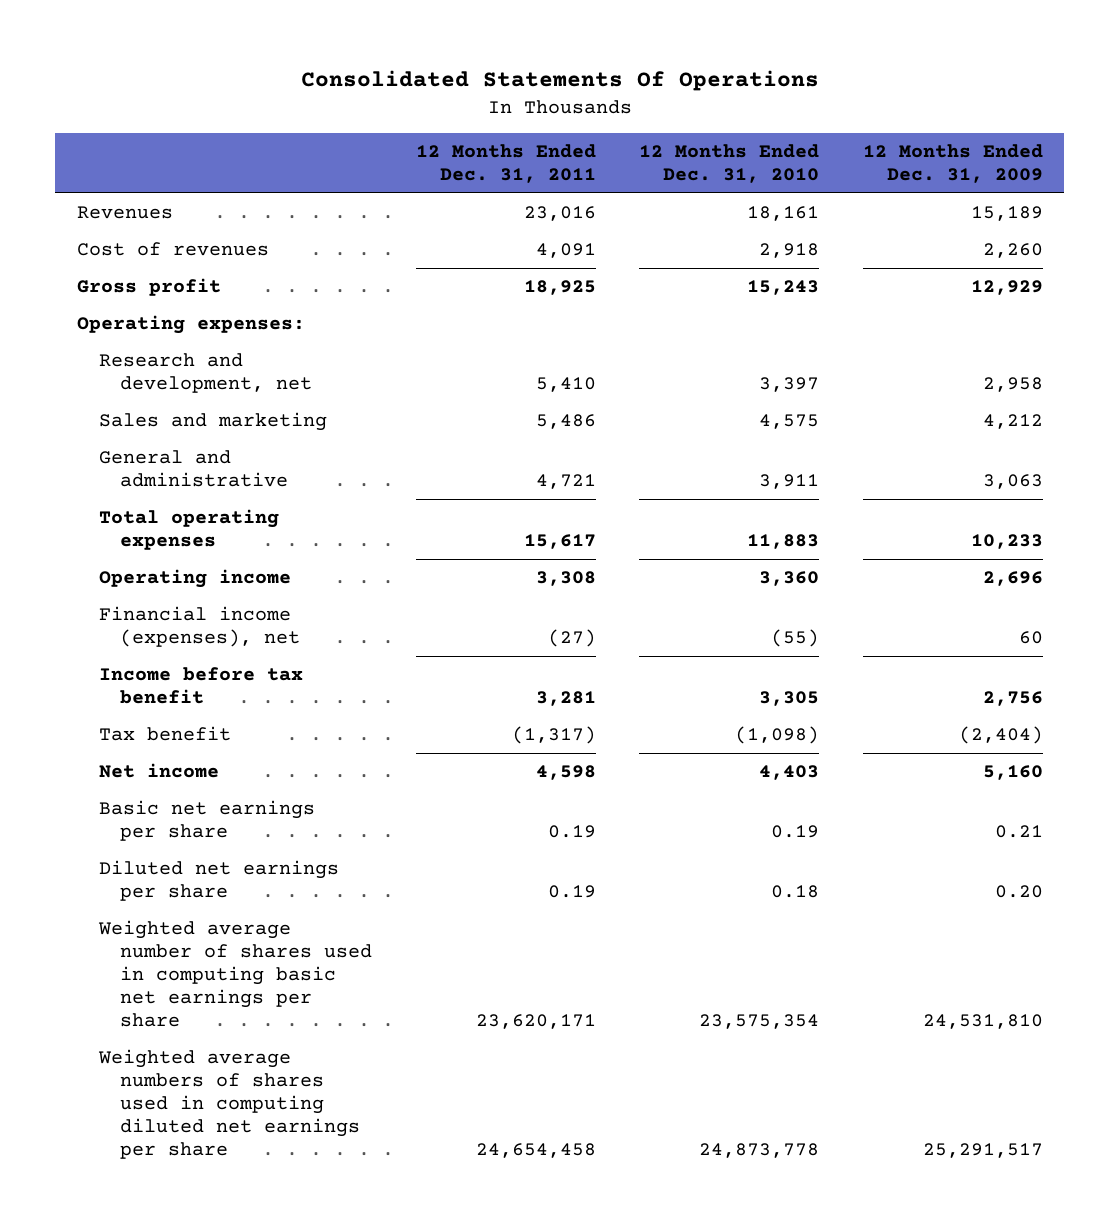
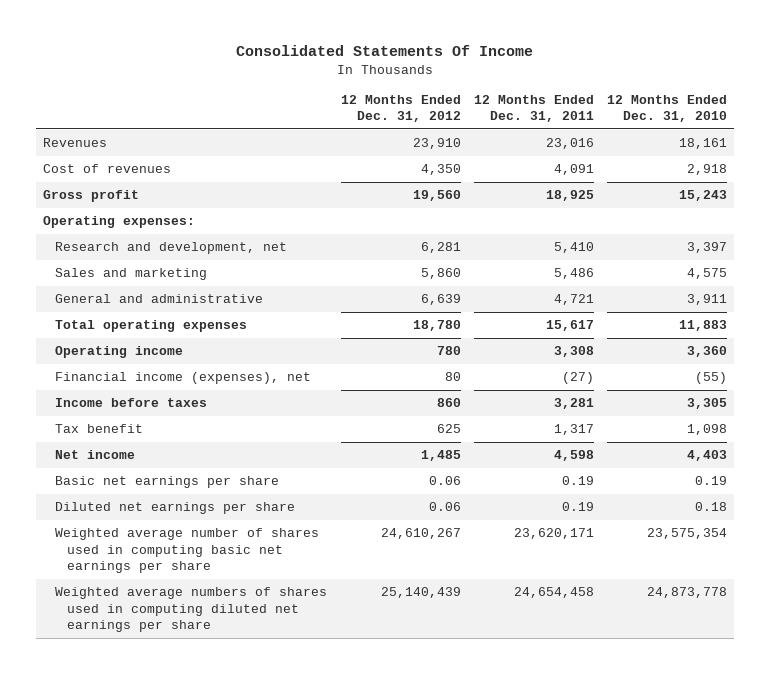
[300,70,819,92] Consolidated Statements Of Operations -> [236,45,534,57] Consolidated Statements Of Income
[862,144,1043,184] 12 Months Ended Dec. 31, 2009 -> none
none -> [340,94,461,123] 12 Months Ended Dec. 31, 2012
[98,667,303,705] Income before tax benefit -> [55,398,208,408] Income before taxes
[511,726,596,745] (1,317) -> [553,424,594,436] 1,317
[735,726,820,745] (1,098) -> [687,424,728,436] 1,098

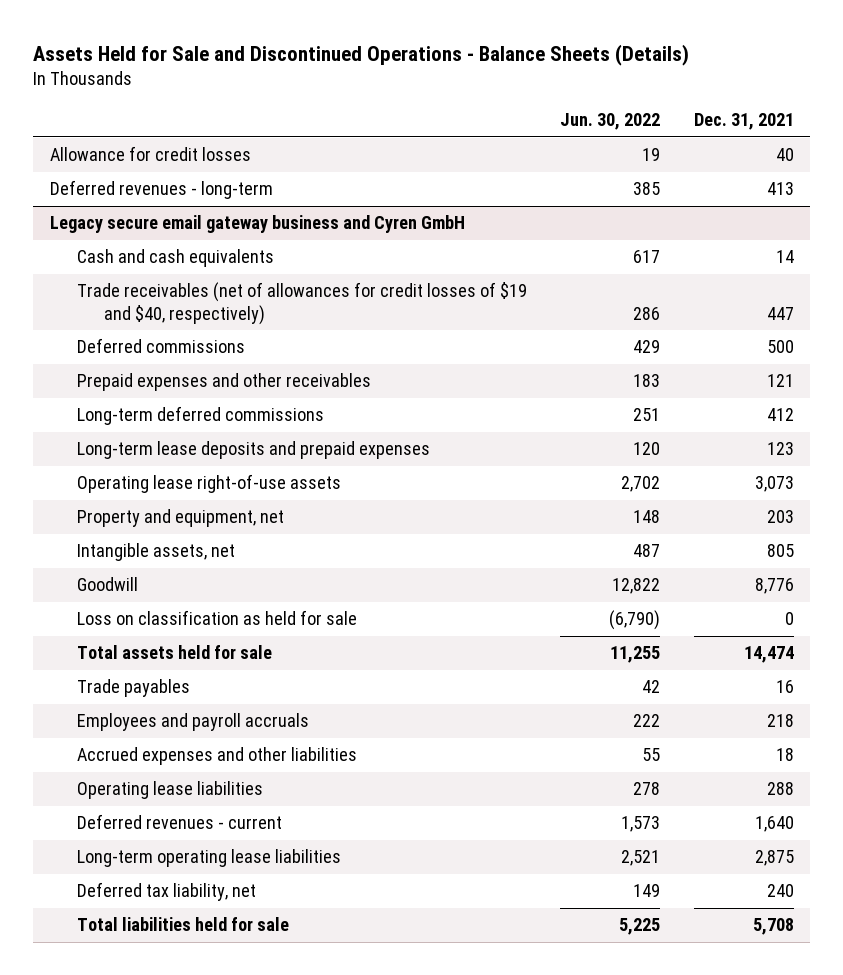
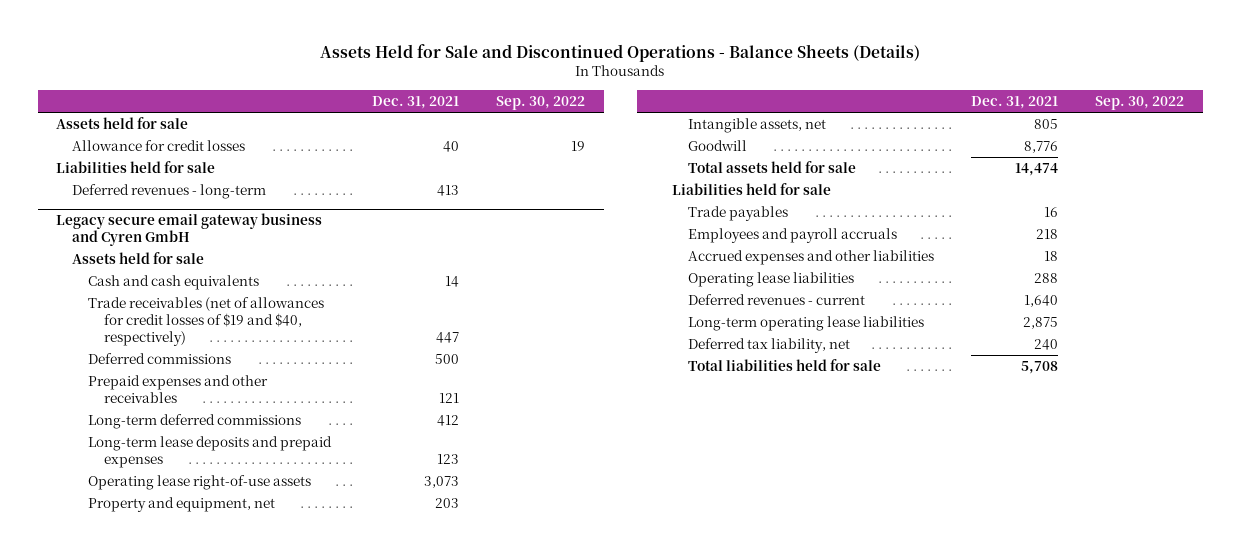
[560,113,661,131] Jun. 30, 2022 -> none
none -> [495,95,585,110] Sep. 30, 2022
none -> [56,117,189,130] Assets held for sale
none -> [56,161,216,174] Liabilities held for sale
none -> [72,252,205,265] Assets held for sale
[76,610,357,626] Loss on classification as held for sale -> none
none -> [671,183,831,196] Liabilities held for sale

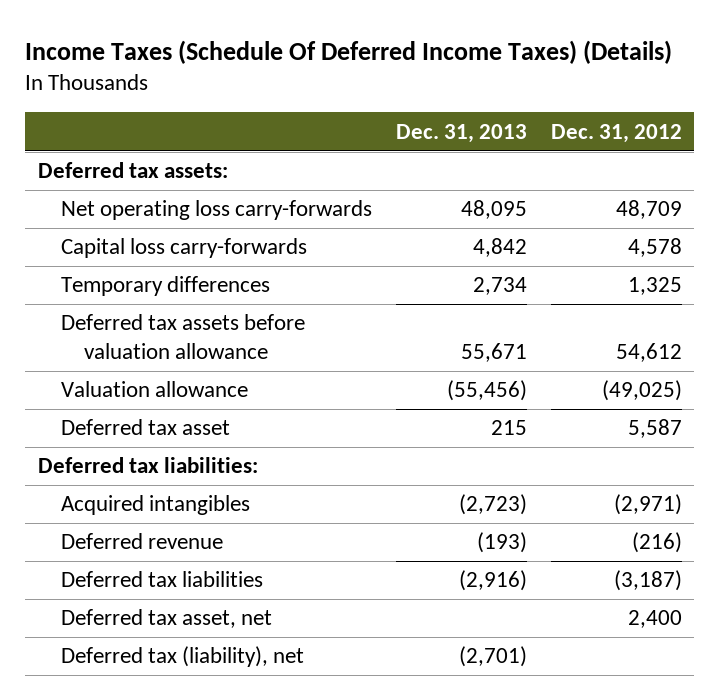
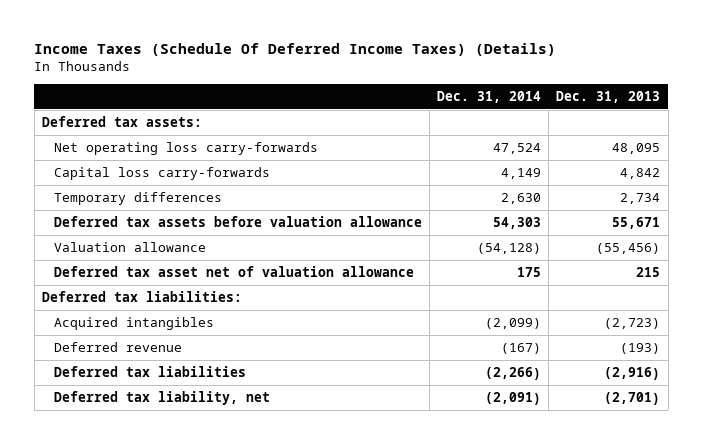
[550,123,682,143] Dec. 31, 2012 -> none
none -> [437,90,542,103] Dec. 31, 2014
[60,419,230,436] Deferred tax asset -> [53,265,414,277] Deferred tax asset net of valuation allowance
[60,609,272,629] Deferred tax asset, net -> none
[60,646,304,668] Deferred tax (liability), net -> [53,390,270,405] Deferred tax liability, net

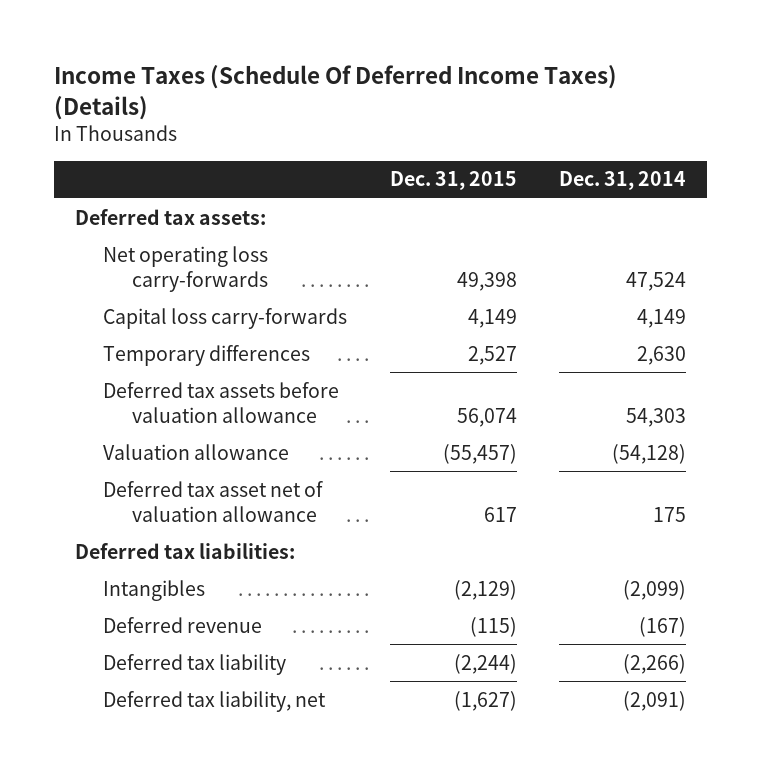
[556,90,661,103] Dec. 31, 2013 -> none
none -> [389,171,517,191] Dec. 31, 2015
[53,316,214,330] Acquired intangibles -> [103,579,206,601] Intangibles
[53,365,246,377] Deferred tax liabilities -> [103,653,287,675] Deferred tax liability

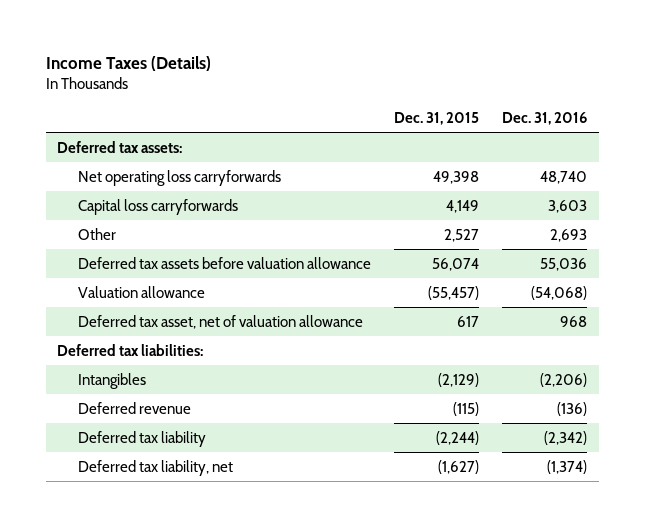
[53,65,617,120] Income Taxes (Schedule Of Deferred Income Taxes) (Details) -> [45,55,211,71] Income Taxes (Details)
[559,171,687,191] Dec. 31, 2014 -> none
none -> [502,111,588,125] Dec. 31, 2016
[103,245,269,292] Net operating loss carry-forwards -> [78,169,282,186] Net operating loss carryforwards
[103,307,348,329] Capital loss carry-forwards -> [78,198,239,215] Capital loss carryforwards
[103,344,311,366] Temporary differences -> [78,227,117,240] Other
[103,480,324,522] Deferred tax asset net of valuation allowance -> [78,314,364,329] Deferred tax asset, net of valuation allowance

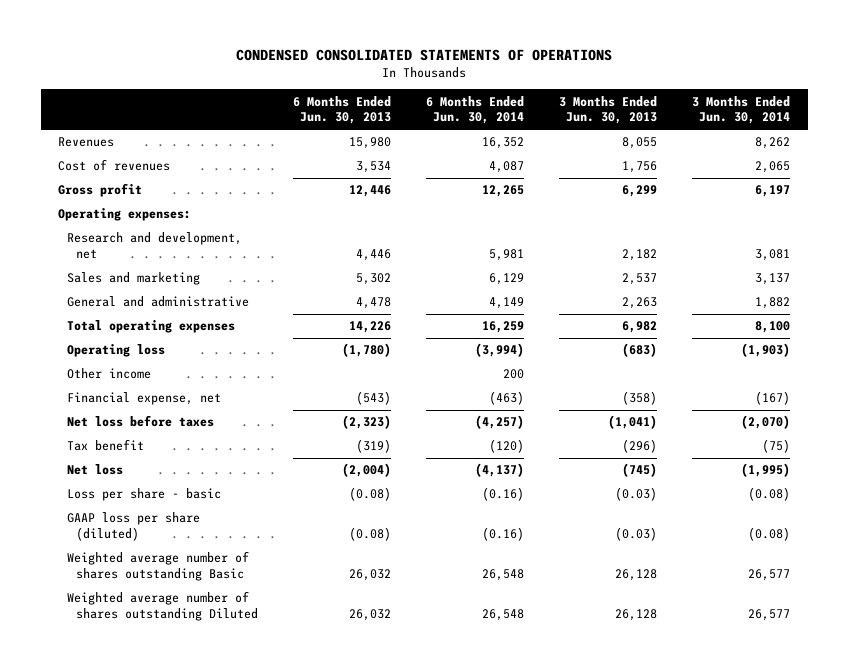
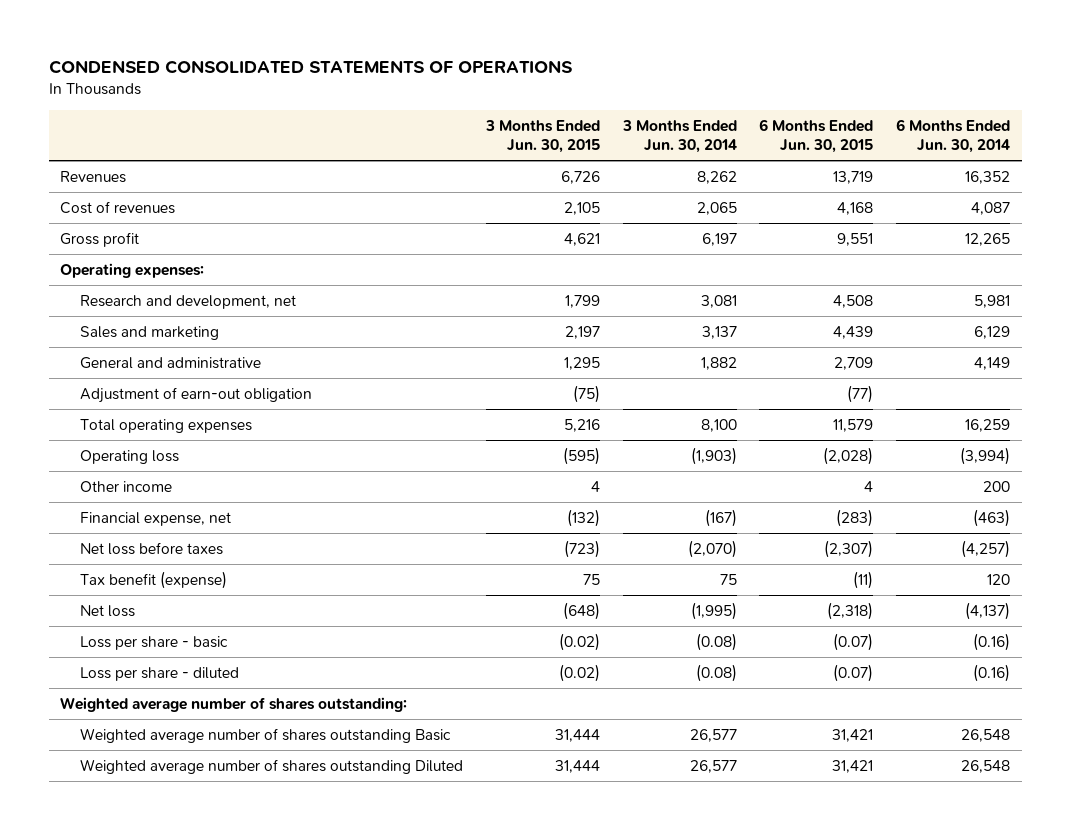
[293,95,392,125] 6 Months Ended Jun. 30, 2013 -> none
[559,95,658,125] 3 Months Ended Jun. 30, 2013 -> none
none -> [484,119,600,154] 3 Months Ended Jun. 30, 2015
none -> [759,118,874,154] 6 Months Ended Jun. 30, 2015
none -> [79,386,312,403] Adjustment of earn-out obligation
[67,439,145,452] Tax benefit -> [79,570,227,589] Tax benefit (expense)
[489,439,525,454] (120) -> [987,573,1011,585] 120
[762,439,791,454] (75) -> [719,573,737,585] 75
[67,512,201,542] GAAP loss per share (diluted) -> [79,666,239,681] Loss per share - diluted
none -> [60,696,408,712] Weighted average number of shares outstanding:

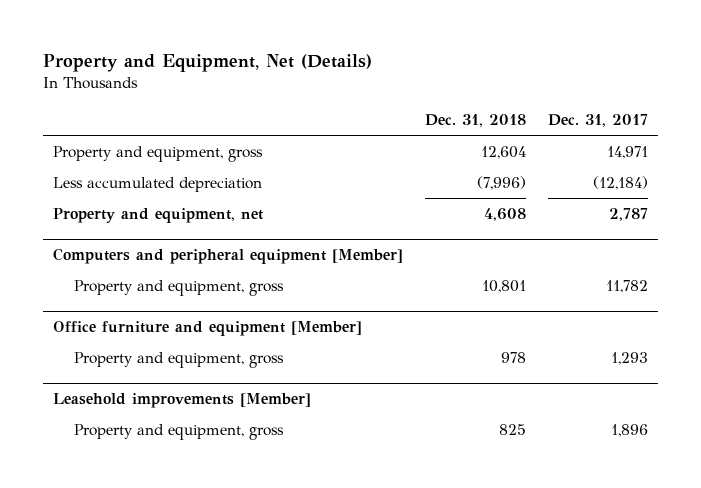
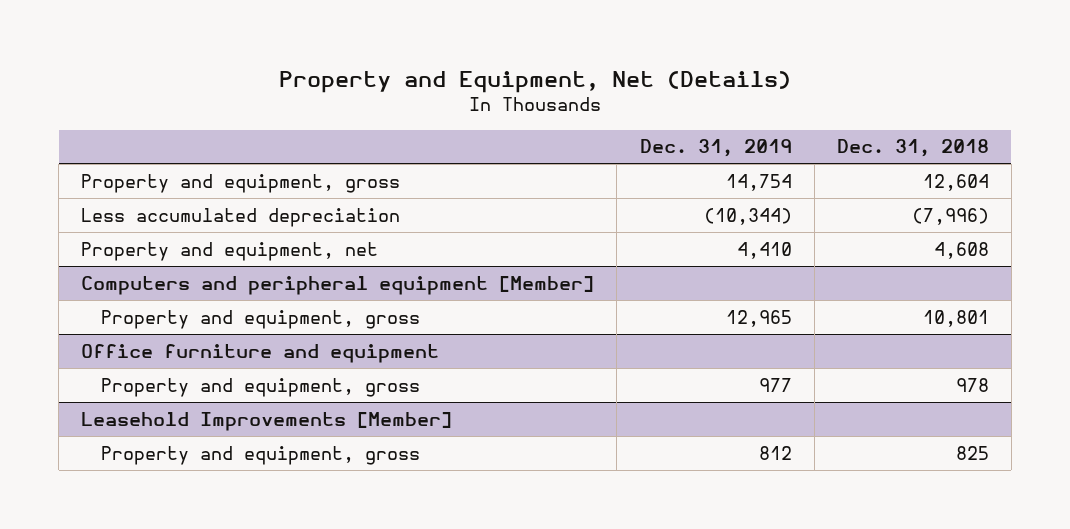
[547,113,648,127] Dec. 31, 2017 -> none
none -> [639,139,792,158] Dec. 31, 2019
[53,321,363,337] Office furniture and equipment [Member] -> [81,343,440,363] Office furniture and equipment
[53,393,312,409] Leasehold improvements [Member] -> [81,411,453,431] Leasehold Improvements [Member]

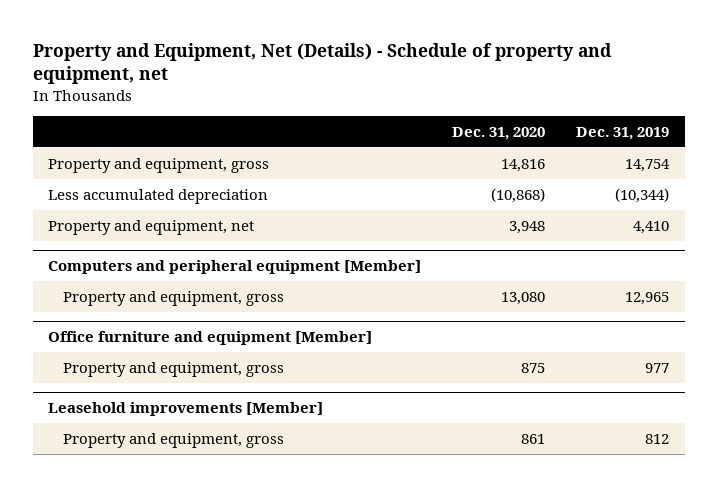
[279,70,792,93] Property and Equipment, Net (Details) -> [32,42,612,85] Property and Equipment, Net (Details) - Schedule of property and equipment, net
[836,139,989,158] Dec. 31, 2018 -> none
none -> [452,127,546,141] Dec. 31, 2020
[81,343,440,363] Office furniture and equipment -> [48,331,373,346] Office furniture and equipment [Member]
[81,411,453,431] Leasehold Improvements [Member] -> [48,402,324,417] Leasehold improvements [Member]

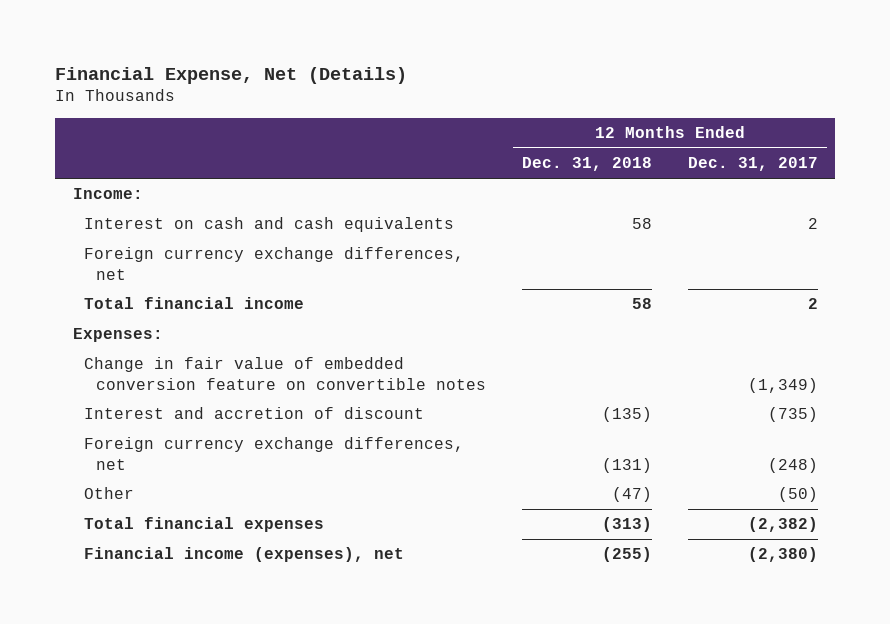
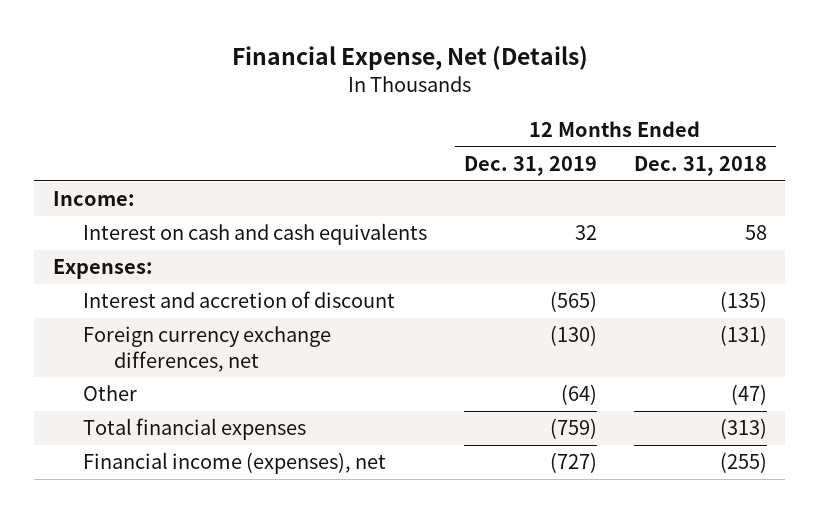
[687,157,818,172] Dec. 31, 2017 -> none
none -> [463,156,597,177] Dec. 31, 2019
[84,247,465,280] Foreign currency exchange differences, net -> none
[84,297,305,310] Total financial income -> none
[84,357,487,390] Change in fair value of embedded conversion feature on convertible notes -> none

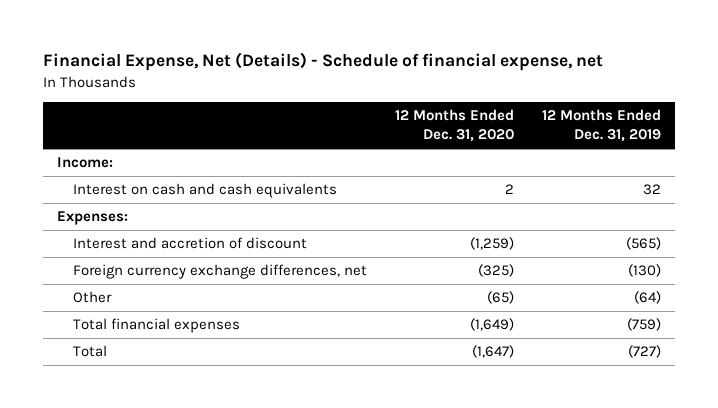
[231,46,588,71] Financial Expense, Net (Details) -> [42,52,603,72] Financial Expense, Net (Details) - Schedule of financial expense, net
[633,156,767,177] Dec. 31, 2018 -> none
none -> [395,108,515,143] 12 Months Ended Dec. 31, 2020
[83,452,387,475] Financial income (expenses), net -> [73,345,108,358] Total

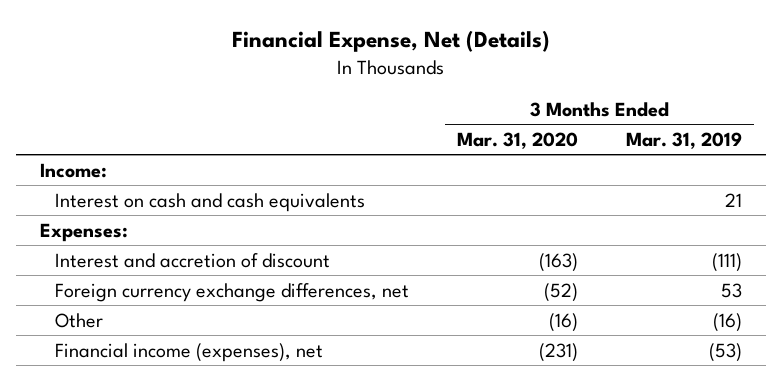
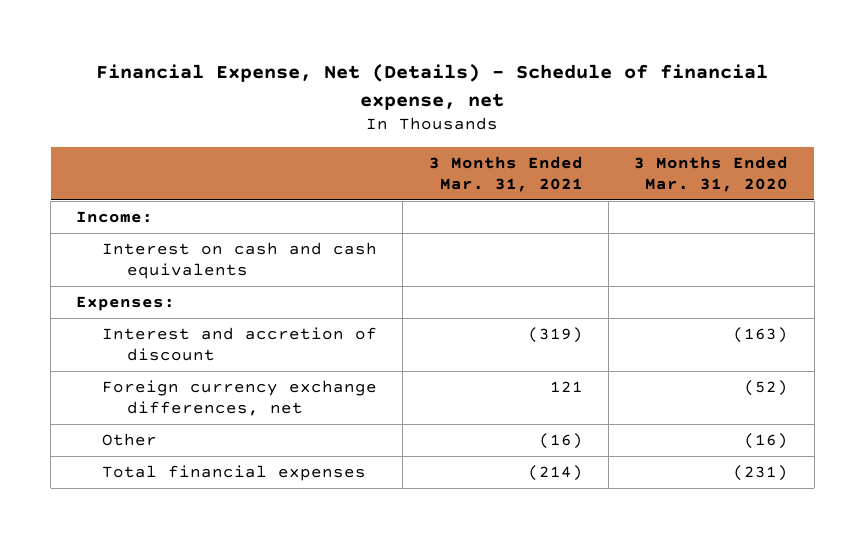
[232,30,551,53] Financial Expense, Net (Details) -> [96,64,769,110] Financial Expense, Net (Details) - Schedule of financial expense, net
[626,131,743,149] Mar. 31, 2019 -> none
none -> [428,156,583,193] 3 Months Ended Mar. 31, 2021
[55,342,324,362] Financial income (expenses), net -> [101,465,366,482] Total financial expenses

